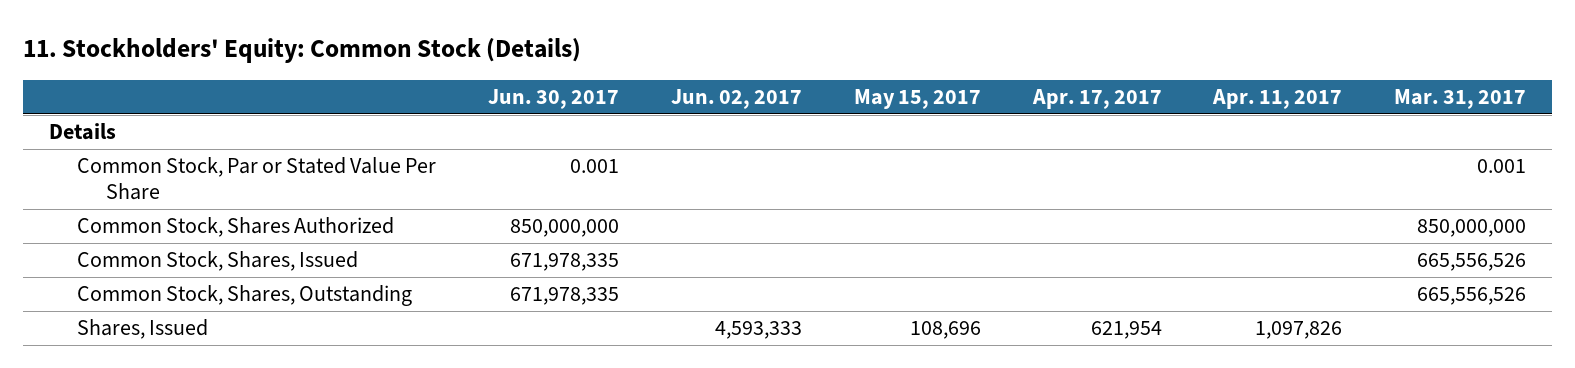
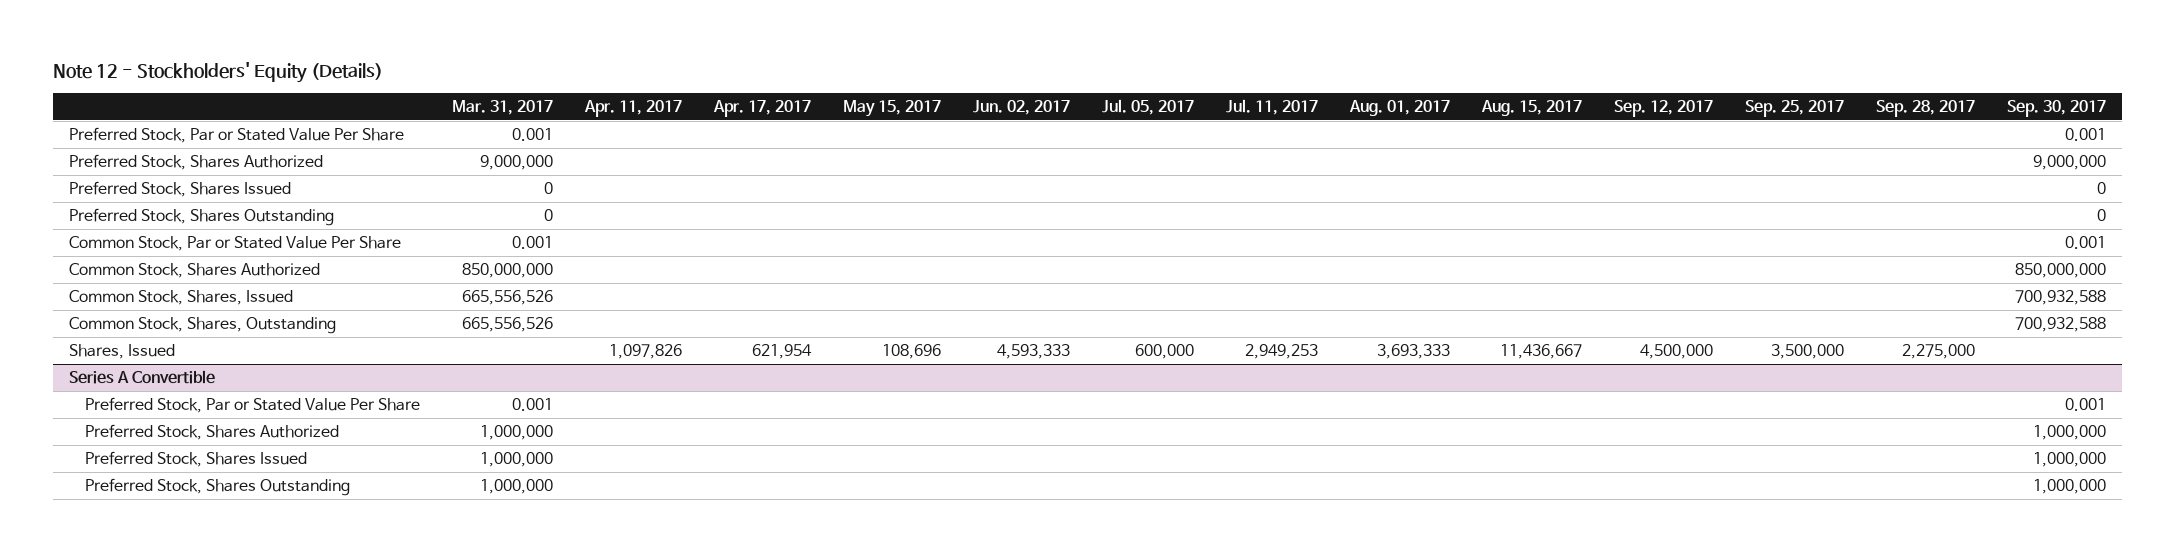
[22,38,581,64] 11. Stockholders' Equity: Common Stock (Details) -> [53,62,384,84] Note 12 - Stockholders' Equity (Details)
[488,88,620,109] Jun. 30, 2017 -> none
none -> [1102,99,1195,116] Jul. 05, 2017
none -> [1226,99,1319,116] Jul. 11, 2017
none -> [1349,100,1451,117] Aug. 01, 2017
none -> [1481,100,1583,117] Aug. 15, 2017
none -> [1614,100,1714,118] Sep. 12, 2017
none -> [1745,100,1845,118] Sep. 25, 2017
none -> [1876,100,1976,118] Sep. 28, 2017
none -> [2007,100,2107,118] Sep. 30, 2017
[48,123,116,141] Details -> none
none -> [69,126,405,143] Preferred Stock, Par or Stated Value Per Share
none -> [69,153,324,170] Preferred Stock, Shares Authorized
none -> [69,180,292,197] Preferred Stock, Shares Issued
none -> [69,207,335,226] Preferred Stock, Shares Outstanding
none -> [69,369,216,384] Series A Convertible
none -> [85,396,421,413] Preferred Stock, Par or Stated Value Per Share
none -> [85,423,340,440] Preferred Stock, Shares Authorized
none -> [85,450,308,467] Preferred Stock, Shares Issued
none -> [85,477,351,496] Preferred Stock, Shares Outstanding

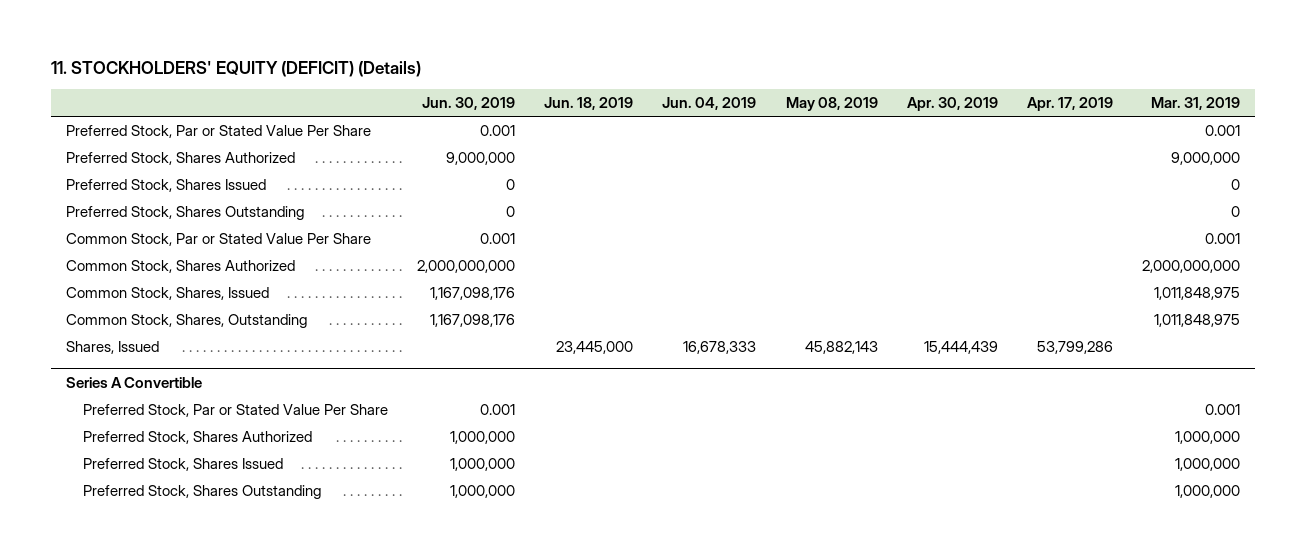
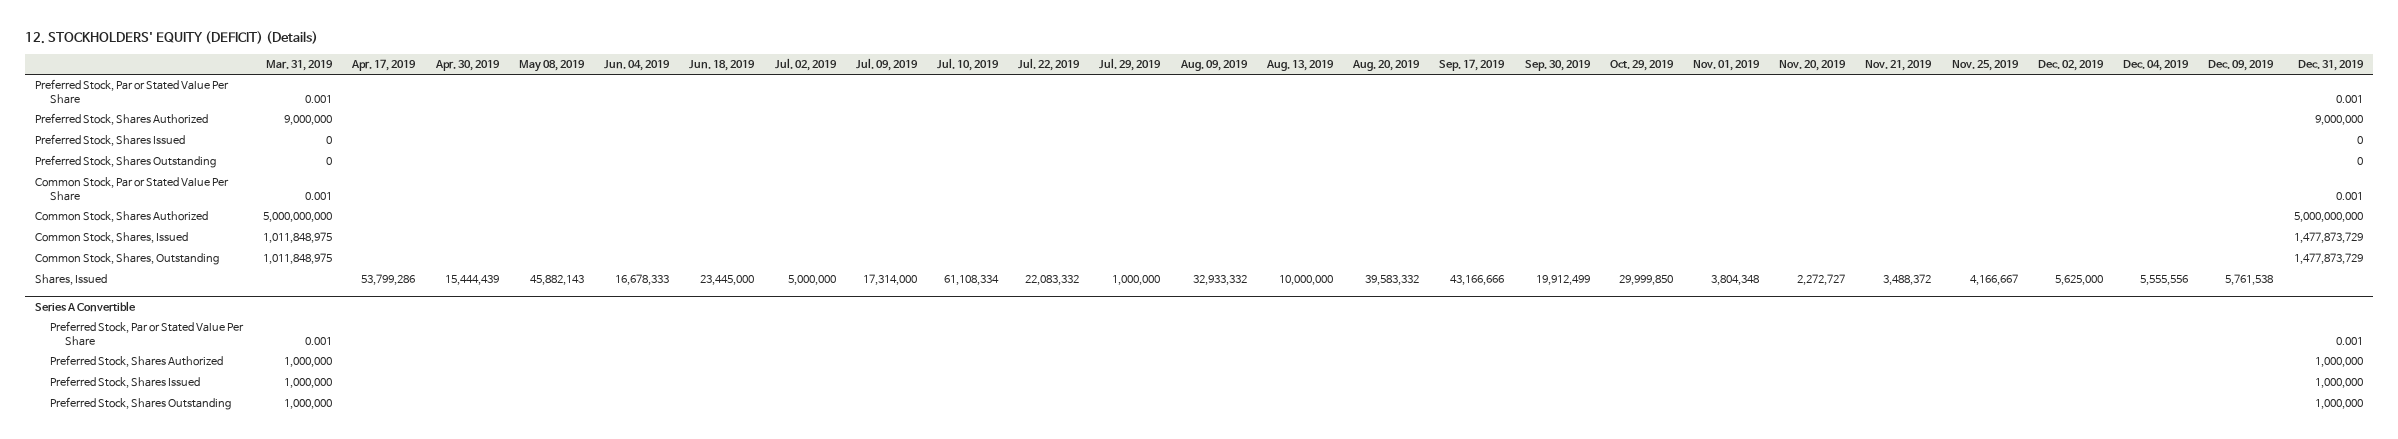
[51,61,422,78] 11. STOCKHOLDERS' EQUITY (DEFICIT) (Details) -> [24,31,318,45] 12. STOCKHOLDERS' EQUITY (DEFICIT) (Details)
[421,97,515,111] Jun. 30, 2019 -> none
none -> [774,57,837,71] Jul. 02, 2019
none -> [855,57,918,71] Jul. 09, 2019
none -> [937,57,1000,71] Jul. 10, 2019
none -> [1018,57,1081,71] Jul. 22, 2019
none -> [1099,57,1162,71] Jul. 29, 2019
none -> [1179,59,1248,71] Aug. 09, 2019
none -> [1265,59,1334,71] Aug. 13, 2019
none -> [1352,59,1421,71] Aug. 20, 2019
none -> [1439,58,1506,71] Sep. 17, 2019
none -> [1524,59,1591,71] Sep. 30, 2019
none -> [1609,59,1674,71] Oct. 29, 2019
none -> [1693,59,1761,71] Nov. 01, 2019
none -> [1779,59,1847,71] Nov. 20, 2019
none -> [1865,59,1933,71] Nov. 21, 2019
none -> [1951,59,2019,71] Nov. 25, 2019
none -> [2037,59,2104,71] Dec. 02, 2019
none -> [2123,59,2190,71] Dec. 04, 2019
none -> [2208,59,2275,71] Dec. 09, 2019
none -> [2297,59,2364,71] Dec. 31, 2019
[1142,260,1241,274] 2,000,000,000 -> [263,212,333,223] 5,000,000,000

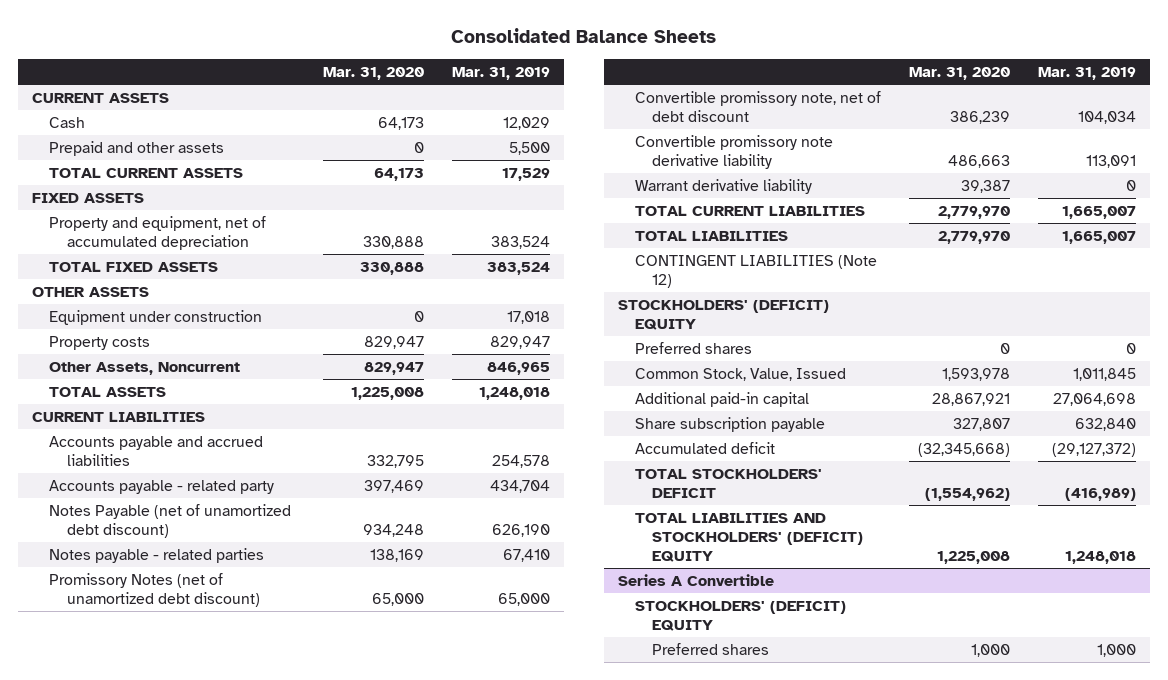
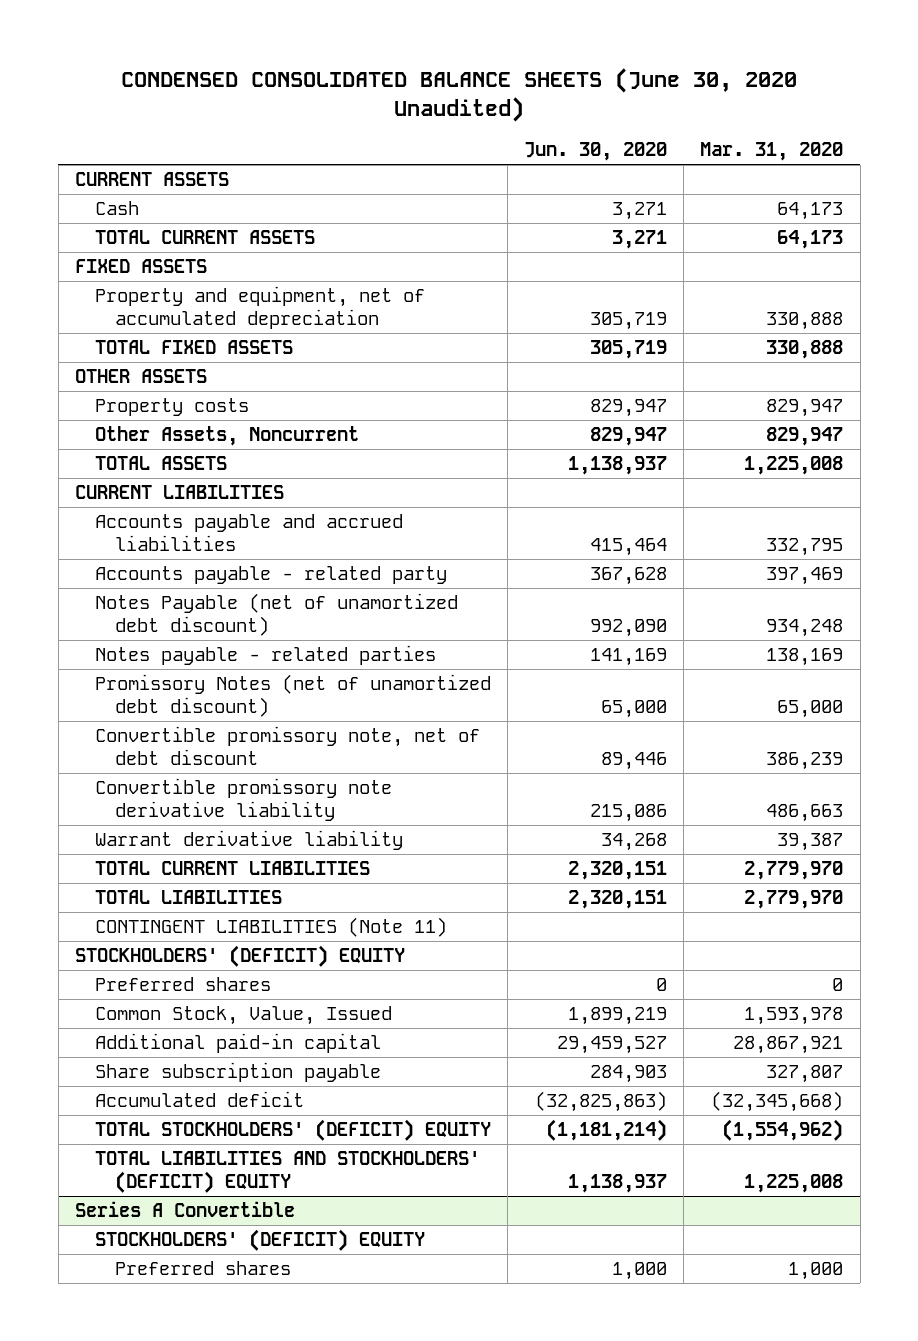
[450,27,716,43] Consolidated Balance Sheets -> [121,68,798,123] CONDENSED CONSOLIDATED BALANCE SHEETS (June 30, 2020 Unaudited)
[452,67,551,81] Mar. 31, 2019 -> none
none -> [524,142,668,162] Jun. 30, 2020
[49,141,225,157] Prepaid and other assets -> none
[49,310,263,326] Equipment under construction -> none
[635,255,878,289] CONTINGENT LIABILITIES (Note 12) -> [94,917,447,938] CONTINGENT LIABILITIES (Note 11)
[635,469,823,499] TOTAL STOCKHOLDERS' DEFICIT -> [94,1119,491,1142] TOTAL STOCKHOLDERS' (DEFICIT) EQUITY

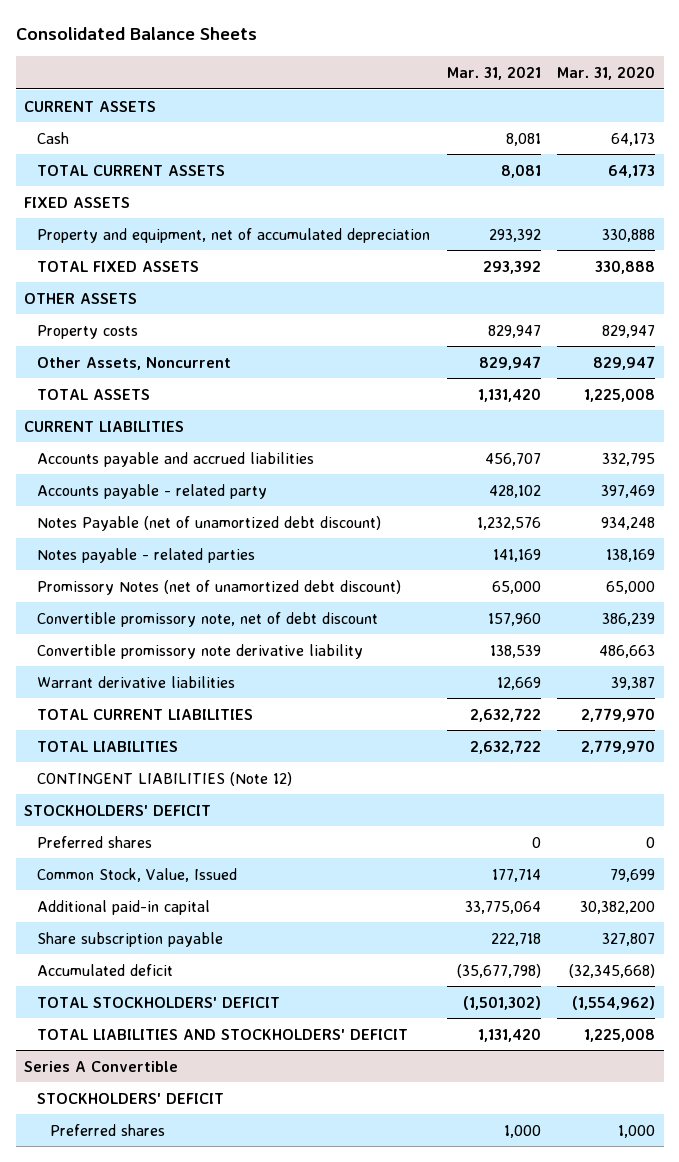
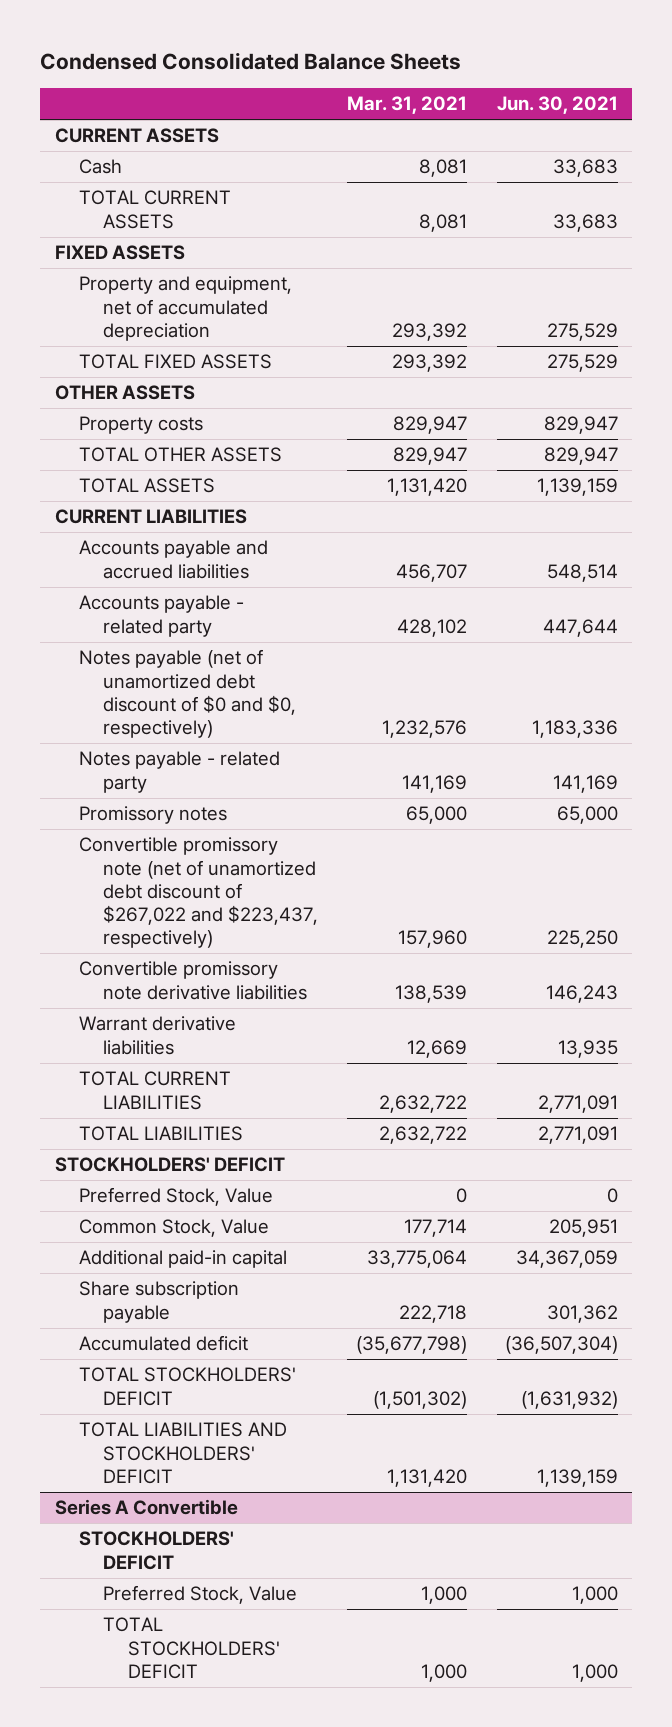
[15,27,257,41] Consolidated Balance Sheets -> [39,52,461,71] Condensed Consolidated Balance Sheets
[557,66,656,81] Mar. 31, 2020 -> none
none -> [496,96,618,115] Jun. 30, 2021
[36,356,231,370] Other Assets, Noncurrent -> [78,447,282,463] TOTAL OTHER ASSETS
[36,515,381,531] Notes Payable (net of unamortized debt discount) -> [78,649,297,738] Notes payable (net of unamortized debt discount of $0 and $0, respectively)
[36,547,255,563] Notes payable - related parties -> [78,751,280,793] Notes payable - related party
[36,579,401,595] Promissory Notes (net of unamortized debt discount) -> [78,806,227,825] Promissory notes
[36,611,378,627] Convertible promissory note, net of debt discount -> [78,837,319,949] Convertible promissory note (net of unamortized debt discount of $267,022 and $223,437, respectively)
[36,643,363,659] Convertible promissory note derivative liability -> [78,961,308,1000] Convertible promissory note derivative liabilities
[36,771,292,786] CONTINGENT LIABILITIES (Note 12) -> none
[36,835,152,848] Preferred shares -> [78,1187,273,1207] Preferred Stock, Value
[36,867,237,882] Common Stock, Value, Issued -> [78,1219,269,1238] Common Stock, Value
[49,1123,165,1136] Preferred shares -> [103,1585,298,1605] Preferred Stock, Value
none -> [103,1617,280,1679] TOTAL STOCKHOLDERS' DEFICIT

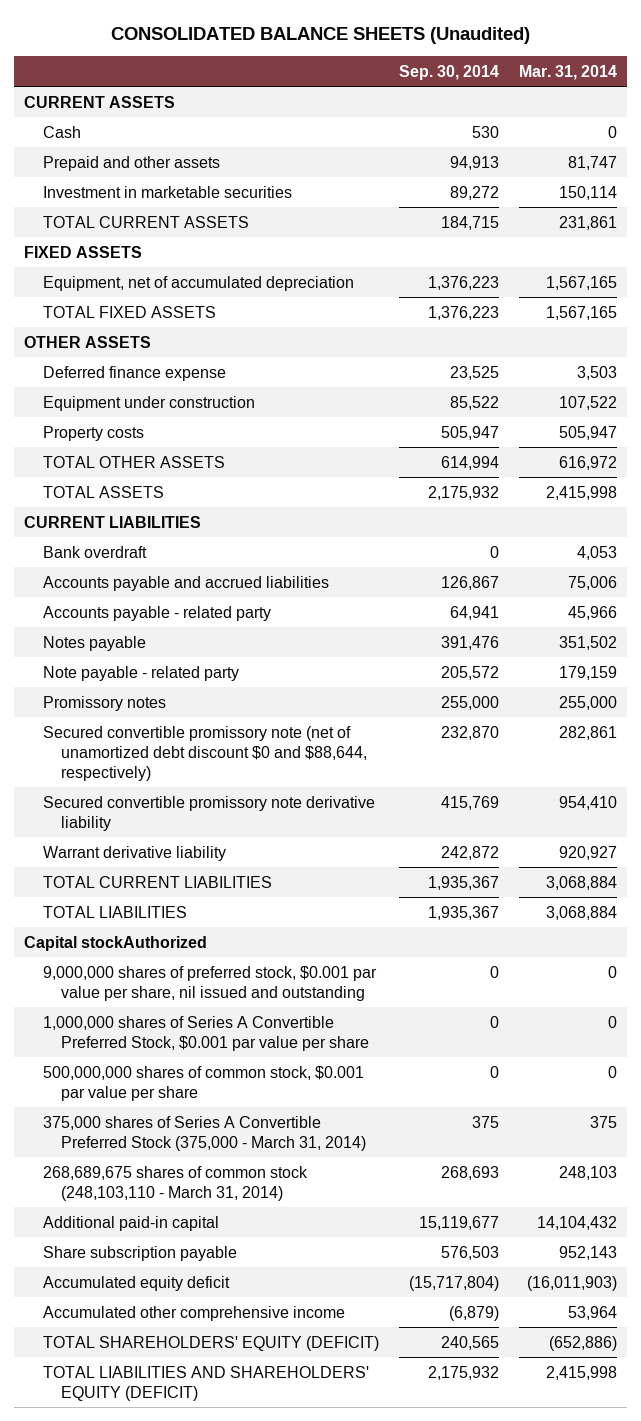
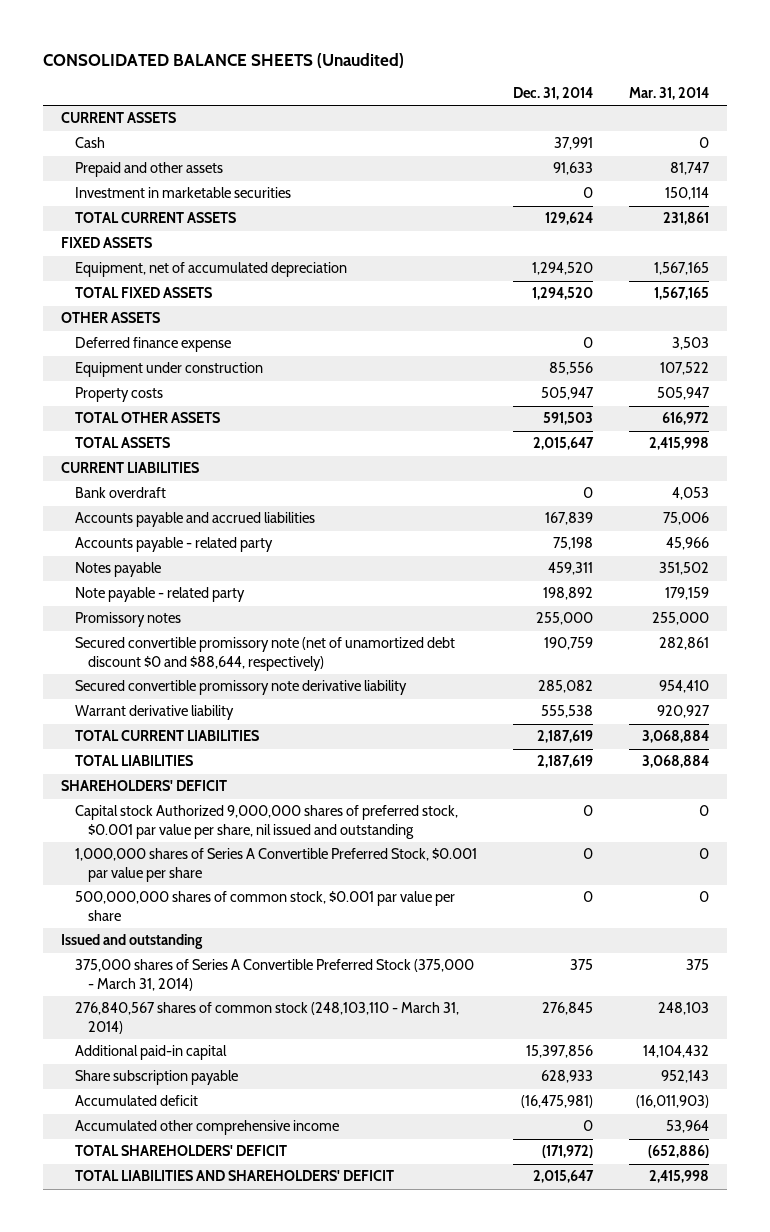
[398,64,499,80] Sep. 30, 2014 -> none
none -> [512,87,593,101] Dec. 31, 2014
[24,935,208,951] Capital stockAuthorized -> none
none -> [61,780,228,792] SHAREHOLDERS' DEFICIT
[42,965,377,1001] 9,000,000 shares of preferred stock, $0.001 par value per share, nil issued and outstanding -> [74,805,458,839] Capital stock Authorized 9,000,000 shares of preferred stock, $0.001 par value per share, nil issued and outstanding
none -> [61,934,204,950] Issued and outstanding
[42,1165,308,1201] 268,689,675 shares of common stock (248,103,110 - March 31, 2014) -> [74,1002,459,1034] 276,840,567 shares of common stock (248,103,110 - March 31, 2014)
[42,1275,230,1291] Accumulated equity deficit -> [74,1095,198,1107] Accumulated deficit
[42,1335,379,1351] TOTAL SHAREHOLDERS' EQUITY (DEFICIT) -> [74,1145,287,1157] TOTAL SHAREHOLDERS' DEFICIT
[42,1365,369,1401] TOTAL LIABILITIES AND SHAREHOLDERS' EQUITY (DEFICIT) -> [74,1170,394,1182] TOTAL LIABILITIES AND SHAREHOLDERS' DEFICIT

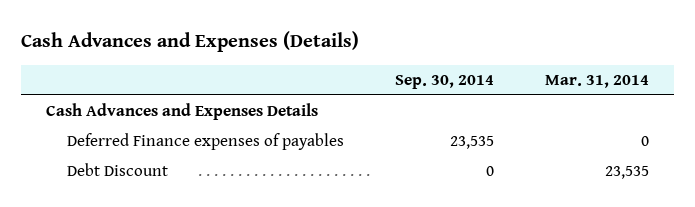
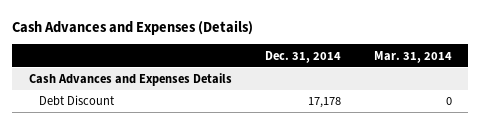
[395,75,495,90] Sep. 30, 2014 -> none
none -> [264,50,341,63] Dec. 31, 2014
[67,133,345,151] Deferred Finance expenses of payables -> none
[604,166,649,180] 23,535 -> [445,97,452,106] 0

